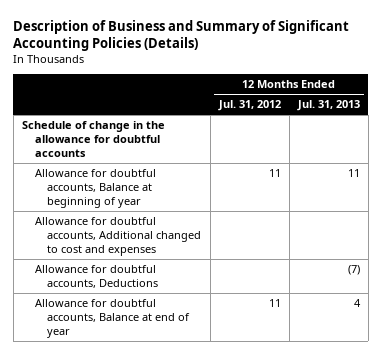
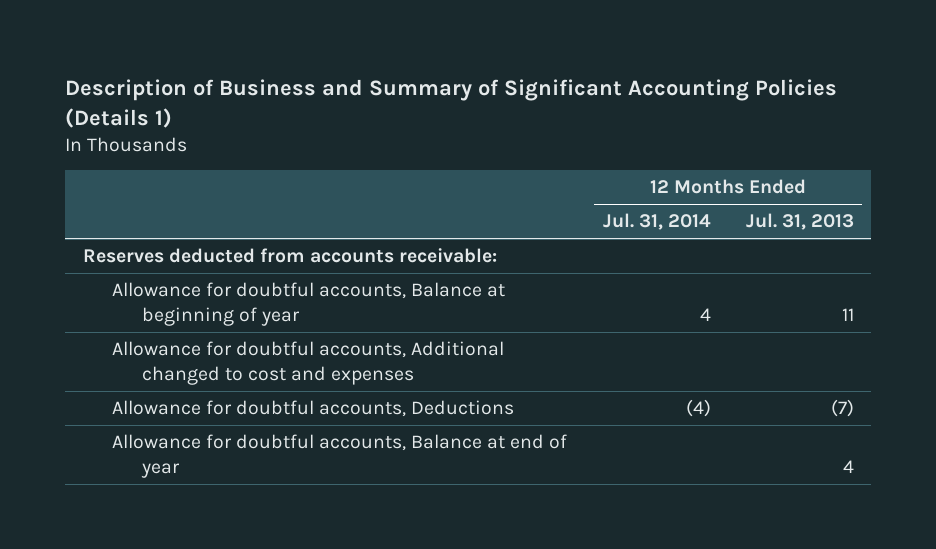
[13,19,350,51] Description of Business and Summary of Significant Accounting Policies (Details) -> [65,79,838,129] Description of Business and Summary of Significant Accounting Policies (Details 1)
[217,100,281,112] Jul. 31, 2012 -> none
none -> [602,213,711,231] Jul. 31, 2014
[21,121,165,157] Schedule of change in the allowance for doubtful accounts -> [82,248,497,264] Reserves deducted from accounts receivable:

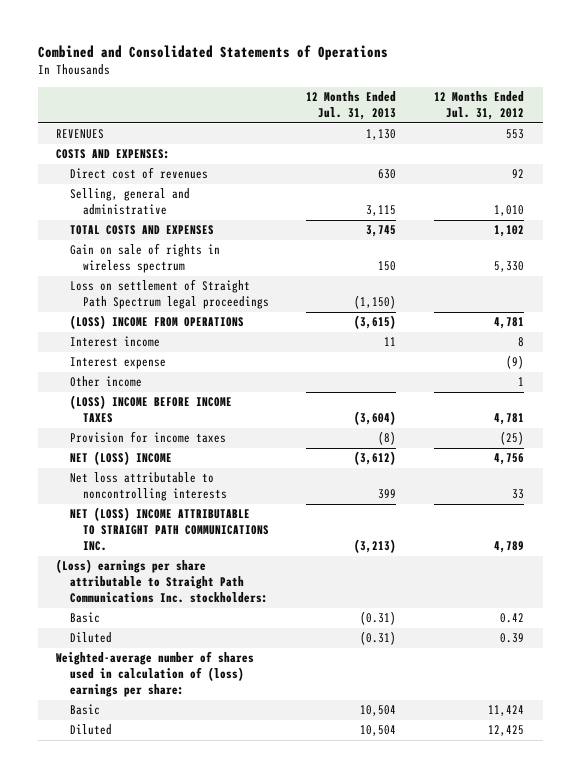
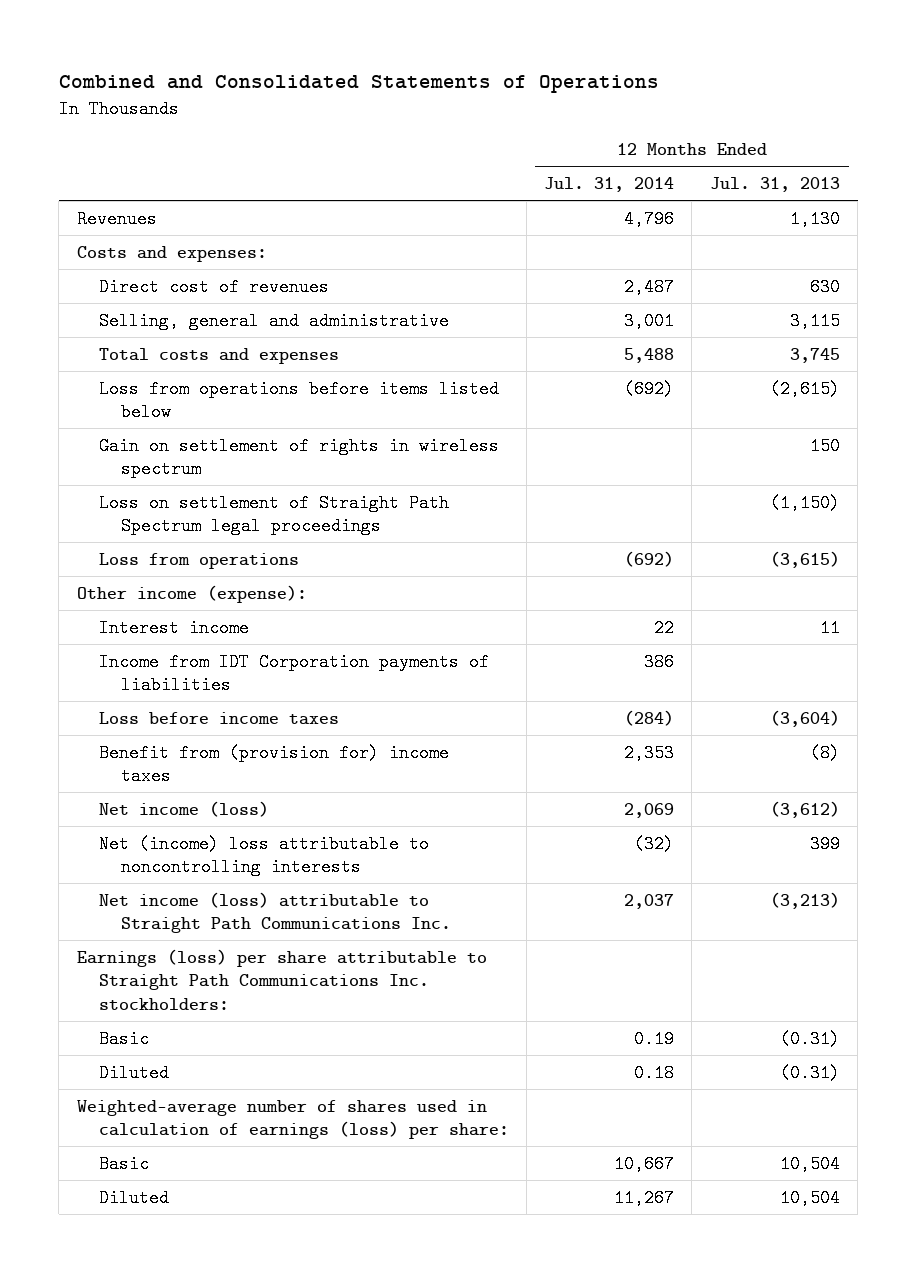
[433,91,524,121] 12 Months Ended Jul. 31, 2012 -> none
none -> [544,177,675,193] Jul. 31, 2014
[56,129,105,140] REVENUES -> [76,209,157,228] Revenues
[56,149,171,160] COSTS AND EXPENSES: -> [76,245,267,262] Costs and expenses:
[69,225,214,236] TOTAL COSTS AND EXPENSES -> [98,347,339,364] Total costs and expenses
none -> [98,379,499,422] Loss from operations before items listed below
[69,243,220,274] Gain on sale of rights in wireless spectrum -> [98,436,499,479] Gain on settlement of rights in wireless spectrum
[69,315,244,330] (LOSS) INCOME FROM OPERATIONS -> [98,552,299,569] Loss from operations
none -> [76,584,307,603] Other income (expense):
[69,357,166,370] Interest expense -> none
[69,376,142,388] Other income -> [98,652,489,695] Income from IDT Corporation payments of liabilities
[69,395,232,424] (LOSS) INCOME BEFORE INCOME TAXES -> [98,711,339,725] Loss before income taxes
[69,431,226,444] Provision for income taxes -> [98,743,449,786] Benefit from (provision for) income taxes
[69,451,172,466] NET (LOSS) INCOME -> [98,800,269,817] Net income (loss)
[69,472,227,502] Net loss attributable to noncontrolling interests -> [98,834,429,877] Net (income) loss attributable to noncontrolling interests
[69,507,269,552] NET (LOSS) INCOME ATTRIBUTABLE TO STRAIGHT PATH COMMUNICATIONS INC. -> [98,891,451,934] Net income (loss) attributable to Straight Path Communications Inc.
[56,559,268,604] (Loss) earnings per share attributable to Straight Path Communications Inc. stockholders: -> [76,948,487,1010] Earnings (loss) per share attributable to Straight Path Communications Inc. stockholders:
[56,651,255,698] Weighted-average number of shares used in calculation of (loss) earnings per share: -> [76,1099,509,1140] Weighted-average number of shares used in calculation of earnings (loss) per share:

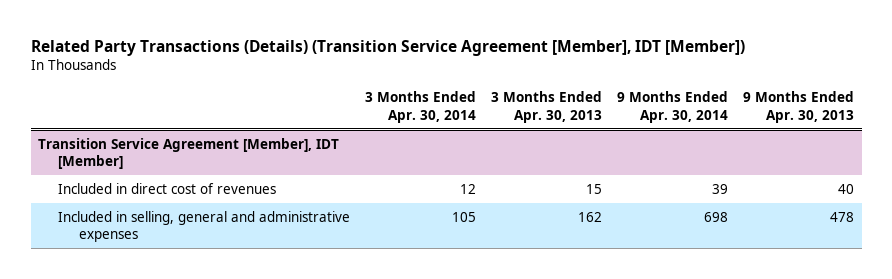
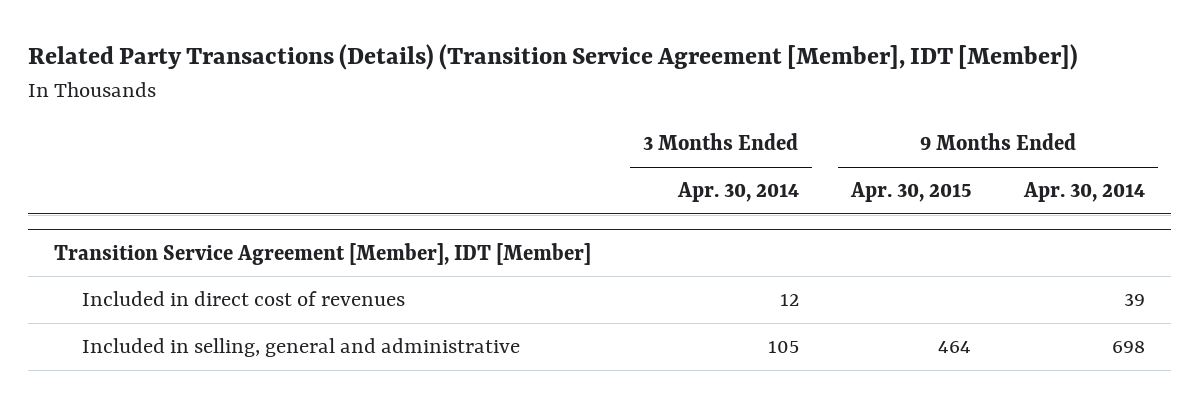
[491,91,603,123] 3 Months Ended Apr. 30, 2013 -> none
[743,91,855,123] 9 Months Ended Apr. 30, 2013 -> none
none -> [850,182,972,203] Apr. 30, 2015
[58,210,351,243] Included in selling, general and administrative expenses -> [82,338,521,358] Included in selling, general and administrative

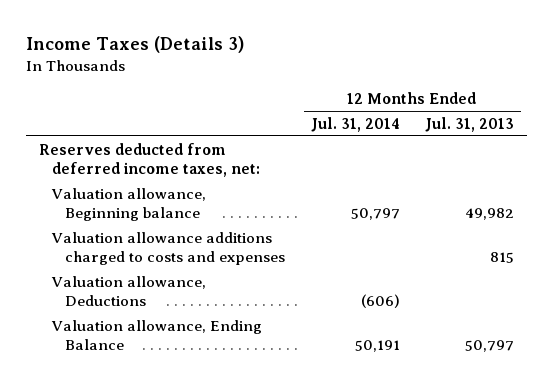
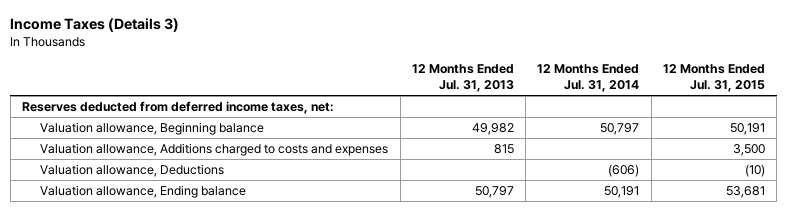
none -> [662,64,765,92] 12 Months Ended Jul. 31, 2015
[50,231,285,265] Valuation allowance additions charged to costs and expenses -> [40,142,389,156] Valuation allowance, Additions charged to costs and expenses
[50,319,262,350] Valuation allowance, Ending Balance -> [40,184,247,198] Valuation allowance, Ending balance

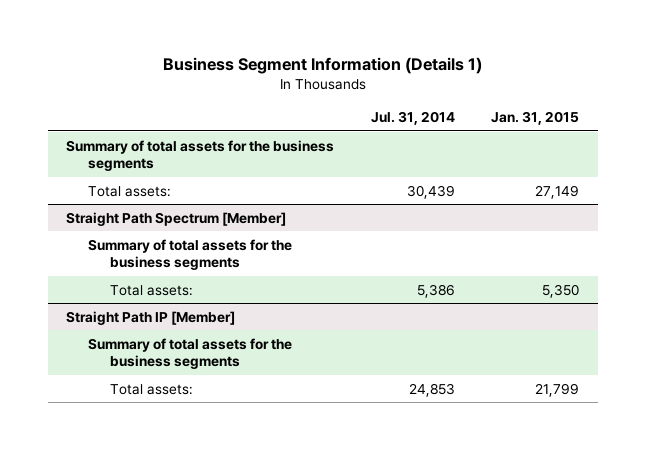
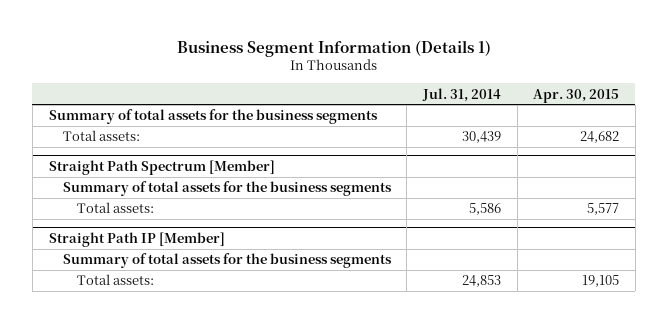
[491,110,580,125] Jan. 31, 2015 -> none
none -> [533,88,620,103] Apr. 30, 2015
[416,283,455,298] 5,386 -> [469,203,502,216] 5,586

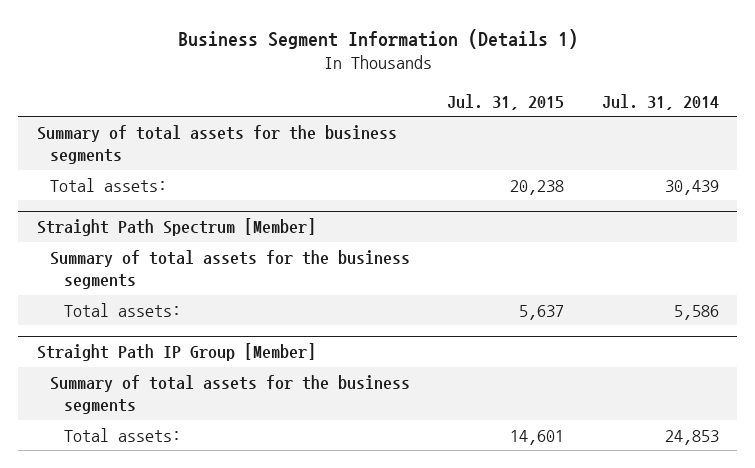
[533,88,620,103] Apr. 30, 2015 -> none
none -> [447,93,565,110] Jul. 31, 2015
[48,231,225,247] Straight Path IP [Member] -> [36,342,316,361] Straight Path IP Group [Member]

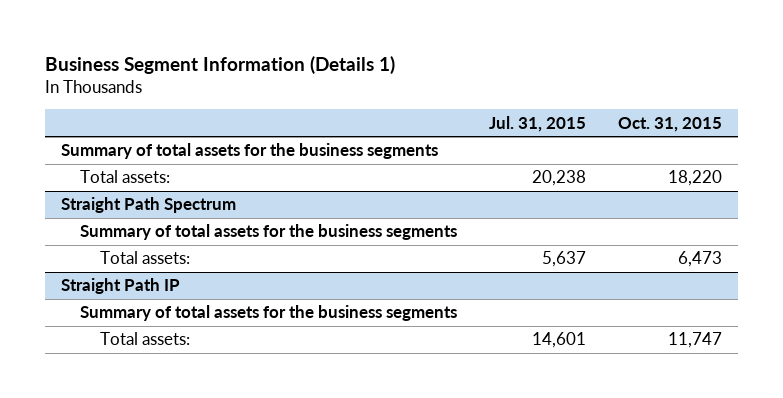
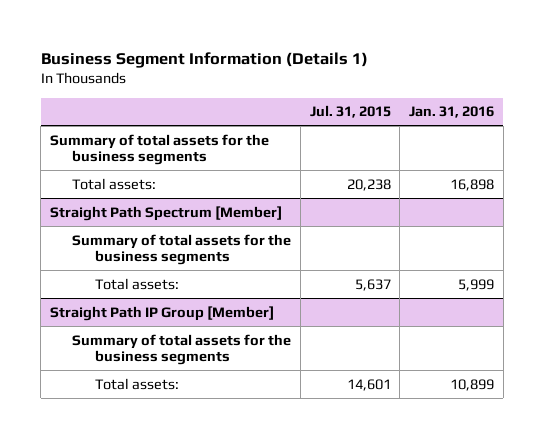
[617,116,722,132] Oct. 31, 2015 -> none
none -> [409,106,495,119] Jan. 31, 2016
[61,197,237,214] Straight Path Spectrum -> [50,205,283,221] Straight Path Spectrum [Member]
[61,278,181,295] Straight Path IP -> [50,305,275,321] Straight Path IP Group [Member]

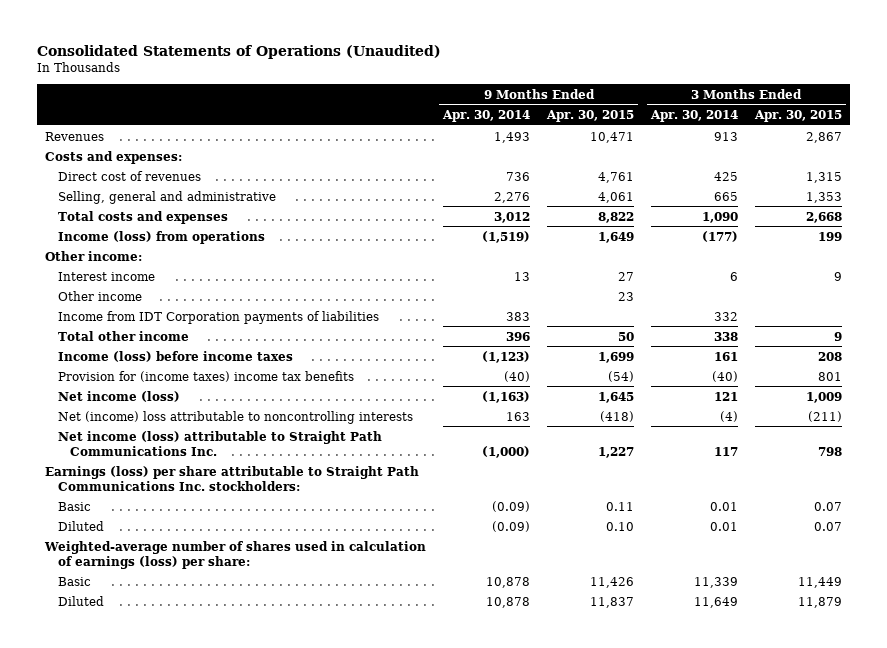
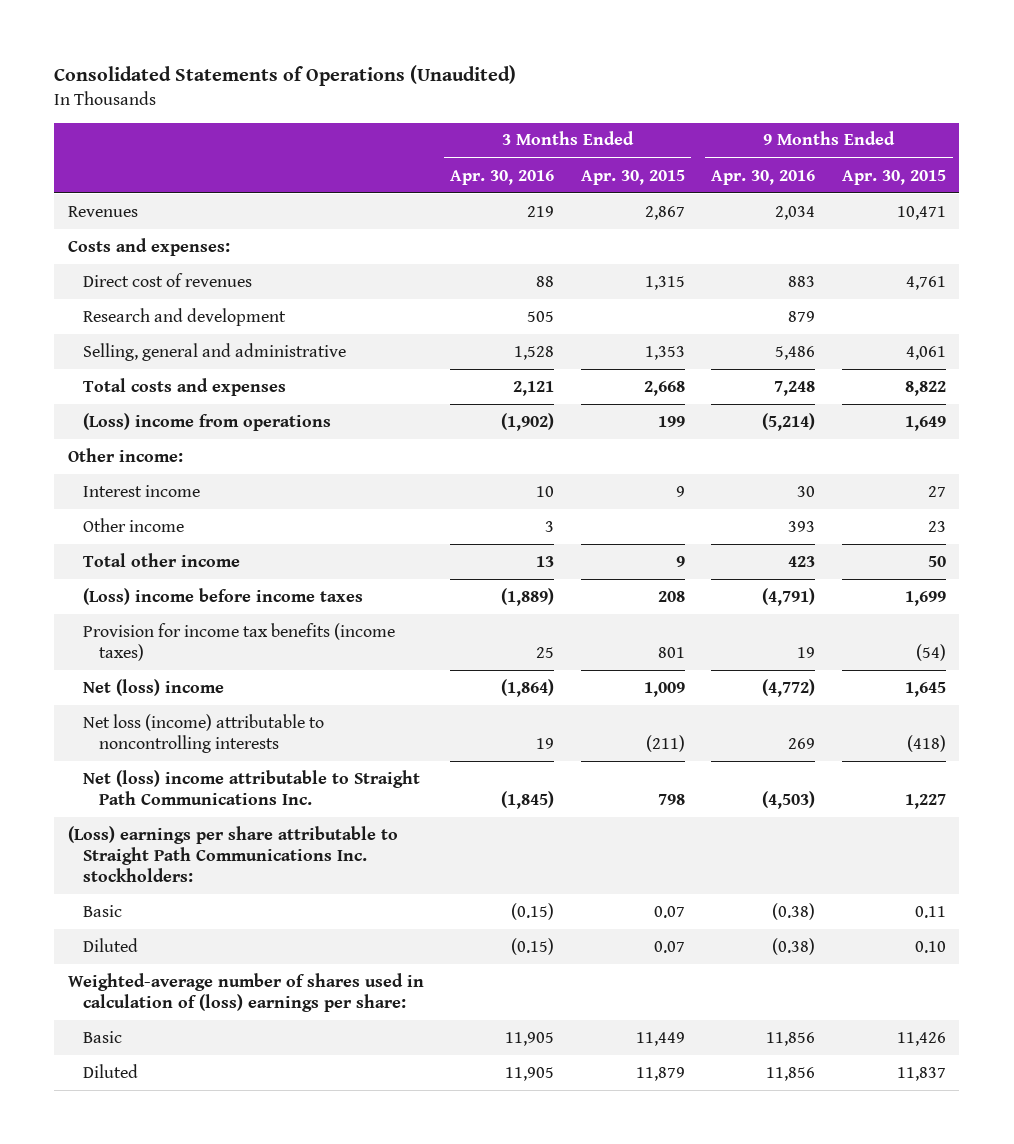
[442,109,531,122] Apr. 30, 2014 -> none
[649,109,738,122] Apr. 30, 2014 -> none
none -> [450,169,555,185] Apr. 30, 2016
none -> [711,169,816,185] Apr. 30, 2016
none -> [83,307,287,326] Research and development
[57,230,265,244] Income (loss) from operations -> [83,412,332,431] (Loss) income from operations
[57,310,379,324] Income from IDT Corporation payments of liabilities -> none
[57,350,293,362] Income (loss) before income taxes -> [83,587,364,605] (Loss) income before income taxes
[57,370,354,382] Provision for (income taxes) income tax benefits -> [83,622,396,662] Provision for income tax benefits (income taxes)
[57,390,180,402] Net income (loss) -> [83,678,225,696] Net (loss) income
[57,410,413,424] Net (income) loss attributable to noncontrolling interests -> [83,713,325,754] Net loss (income) attributable to noncontrolling interests
[57,430,382,456] Net income (loss) attributable to Straight Path Communications Inc. -> [83,769,421,806] Net (loss) income attributable to Straight Path Communications Inc.
[45,465,420,491] Earnings (loss) per share attributable to Straight Path Communications Inc. stockholders: -> [67,825,398,883] (Loss) earnings per share attributable to Straight Path Communications Inc. stockholders:
[44,540,427,569] Weighted-average number of shares used in calculation of earnings (loss) per share: -> [67,972,424,1013] Weighted-average number of shares used in calculation of (loss) earnings per share:

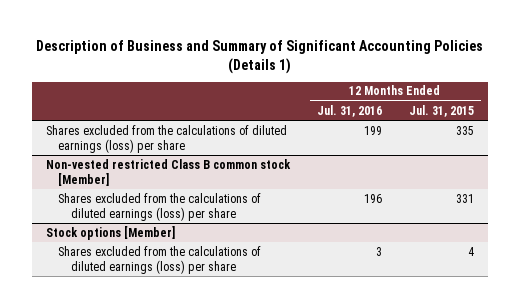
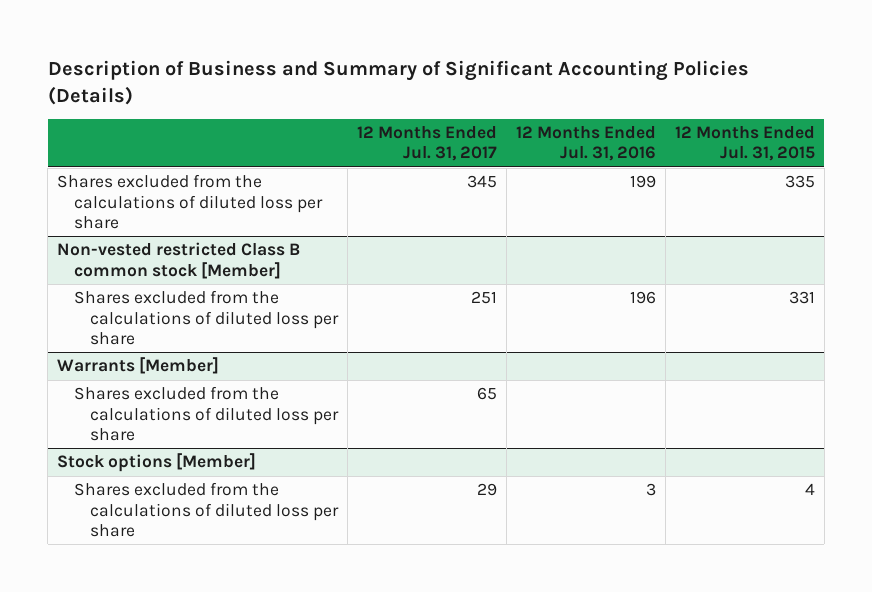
[35,39,483,74] Description of Business and Summary of Significant Accounting Policies (Details 1) -> [47,59,749,105] Description of Business and Summary of Significant Accounting Policies (Details)
none -> [356,126,497,162] 12 Months Ended Jul. 31, 2017
[45,124,287,153] Shares excluded from the calculations of diluted earnings (loss) per share -> [57,174,323,229] Shares excluded from the calculations of diluted loss per share
[58,192,262,221] Shares excluded from the calculations of diluted earnings (loss) per share -> [73,290,340,345] Shares excluded from the calculations of diluted loss per share
none -> [57,357,220,375] Warrants [Member]
none -> [73,386,340,441] Shares excluded from the calculations of diluted loss per share
[58,245,262,274] Shares excluded from the calculations of diluted earnings (loss) per share -> [73,482,340,537] Shares excluded from the calculations of diluted loss per share

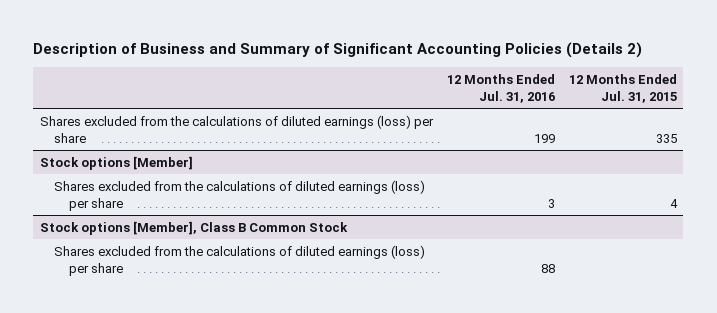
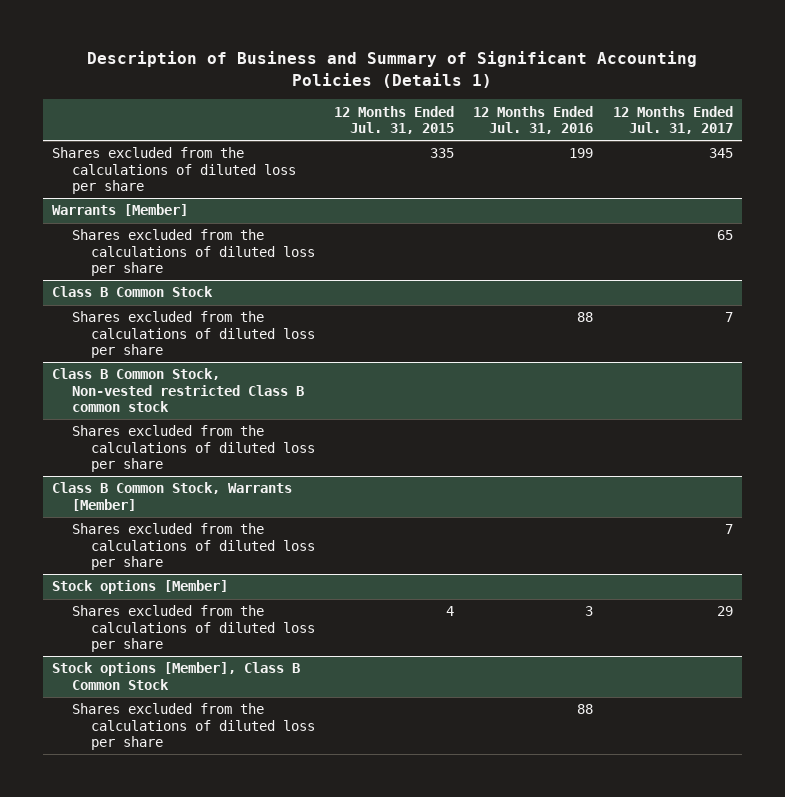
[33,41,643,58] Description of Business and Summary of Significant Accounting Policies (Details 2) -> [87,51,698,88] Description of Business and Summary of Significant Accounting Policies (Details 1)
none -> [612,105,733,135] 12 Months Ended Jul. 31, 2017
[40,114,435,143] Shares excluded from the calculations of diluted earnings (loss) per share -> [52,147,296,194] Shares excluded from the calculations of diluted loss per share
none -> [52,204,189,217] Warrants [Member]
none -> [71,229,315,276] Shares excluded from the calculations of diluted loss per share
none -> [52,286,214,298] Class B Common Stock
none -> [71,311,315,358] Shares excluded from the calculations of diluted loss per share
none -> [52,368,304,412] Class B Common Stock, Non-vested restricted Class B common stock
none -> [71,425,315,472] Shares excluded from the calculations of diluted loss per share
none -> [52,482,293,511] Class B Common Stock, Warrants [Member]
none -> [71,523,315,570] Shares excluded from the calculations of diluted loss per share
[54,179,426,211] Shares excluded from the calculations of diluted earnings (loss) per share -> [71,605,315,652] Shares excluded from the calculations of diluted loss per share
[54,244,426,276] Shares excluded from the calculations of diluted earnings (loss) per share -> [71,703,315,750] Shares excluded from the calculations of diluted loss per share

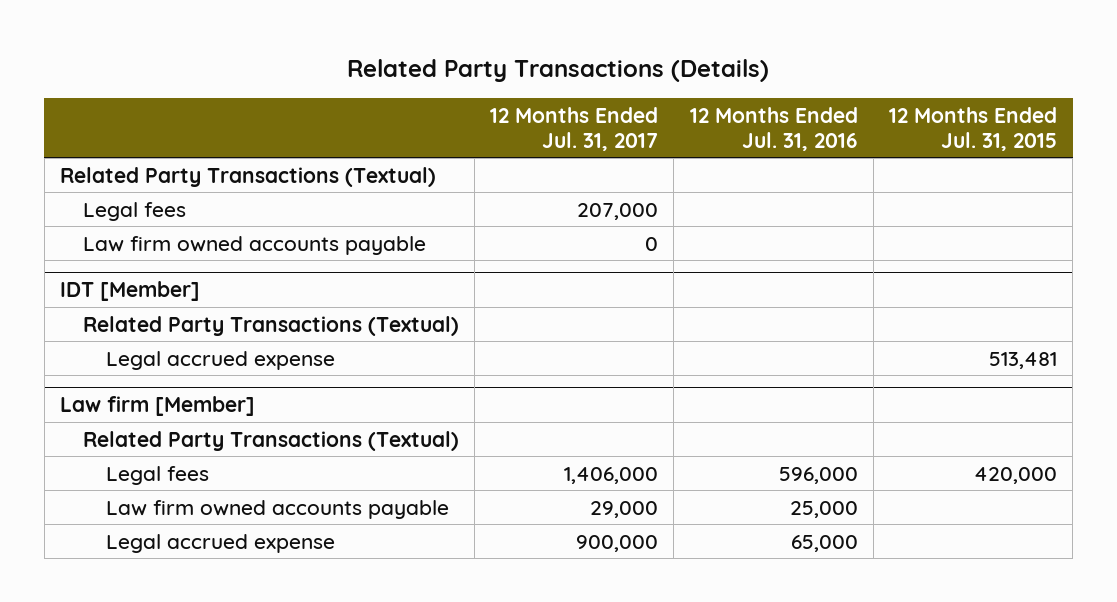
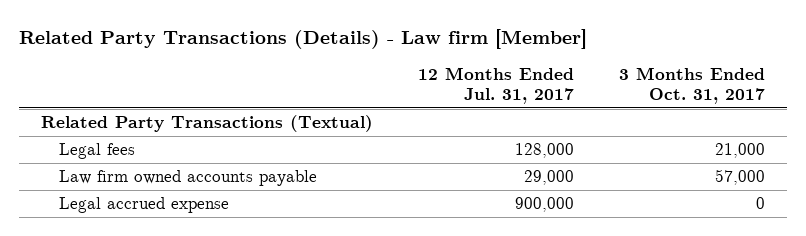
[347,59,770,83] Related Party Transactions (Details) -> [18,29,587,50] Related Party Transactions (Details) - Law firm [Member]
[689,106,858,151] 12 Months Ended Jul. 31, 2016 -> none
[888,106,1057,151] 12 Months Ended Jul. 31, 2015 -> none
none -> [618,66,765,104] 3 Months Ended Oct. 31, 2017
[82,235,426,255] Law firm owned accounts payable -> none
[60,281,201,302] IDT [Member] -> none
[82,315,459,336] Related Party Transactions (Textual) -> none
[105,350,335,370] Legal accrued expense -> none
[60,396,256,417] Law firm [Member] -> none
[82,430,459,451] Related Party Transactions (Textual) -> none
[105,465,209,485] Legal fees -> none
[577,202,659,220] 207,000 -> [515,143,575,159] 128,000

